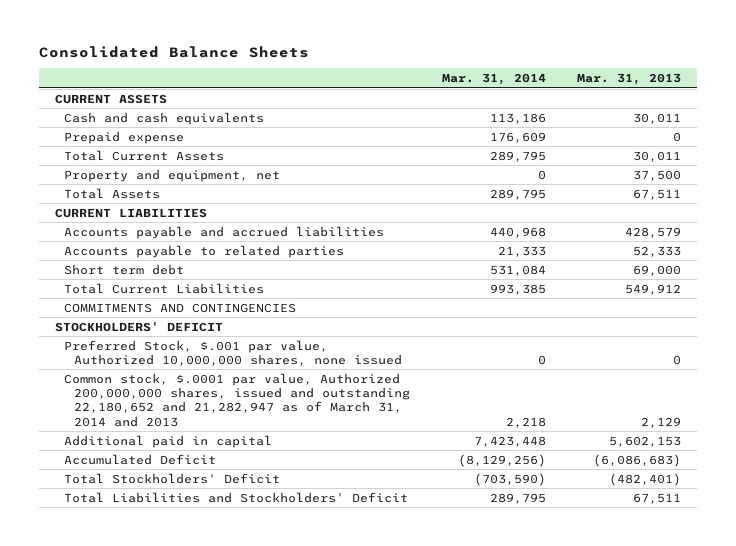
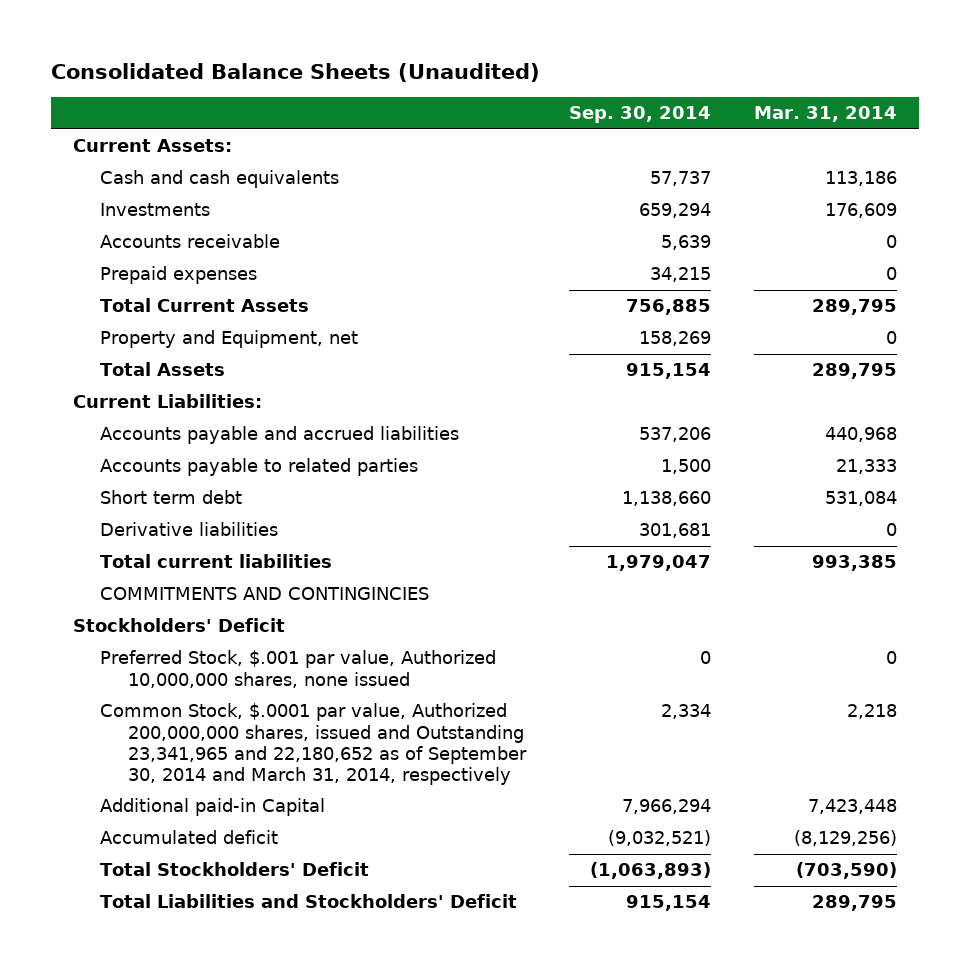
[38,45,309,58] Consolidated Balance Sheets -> [51,63,541,83] Consolidated Balance Sheets (Unaudited)
[576,73,681,86] Mar. 31, 2013 -> none
none -> [569,106,712,124] Sep. 30, 2014
[54,93,167,104] CURRENT ASSETS -> [72,139,232,153] Current Assets:
none -> [100,203,211,217] Investments
none -> [100,234,281,249] Accounts receivable
[64,130,185,144] Prepaid expense -> [100,266,258,285] Prepaid expenses
[489,131,546,143] 176,609 -> [886,267,898,281] 0
[64,168,281,182] Property and equipment, net -> [100,330,359,349] Property and Equipment, net
[54,207,207,218] CURRENT LIABILITIES -> [72,394,262,409] Current Liabilities:
none -> [100,522,279,537] Derivative liabilities
[64,282,265,294] Total Current Liabilities -> [100,554,333,569] Total current liabilities
[64,302,297,313] COMMITMENTS AND CONTINGENCIES -> [100,587,430,601] COMMITMENTS AND CONTINGINCIES
[54,321,223,332] STOCKHOLDERS' DEFICIT -> [72,618,285,633] Stockholders' Deficit
[64,372,411,427] Common stock, $.0001 par value, Authorized 200,000,000 shares, issued and outstanding 22,180,652 and 21,282,947 as of March 31, 2014 and 2013 -> [100,703,528,786] Common Stock, $.0001 par value, Authorized 200,000,000 shares, issued and Outstanding 23,341,965 and 22,180,652 as of September 30, 2014 and March 31, 2014, respectively
[64,434,273,448] Additional paid in capital -> [100,798,326,817] Additional paid-in Capital
[64,453,217,465] Accumulated Deficit -> [100,830,279,845] Accumulated deficit

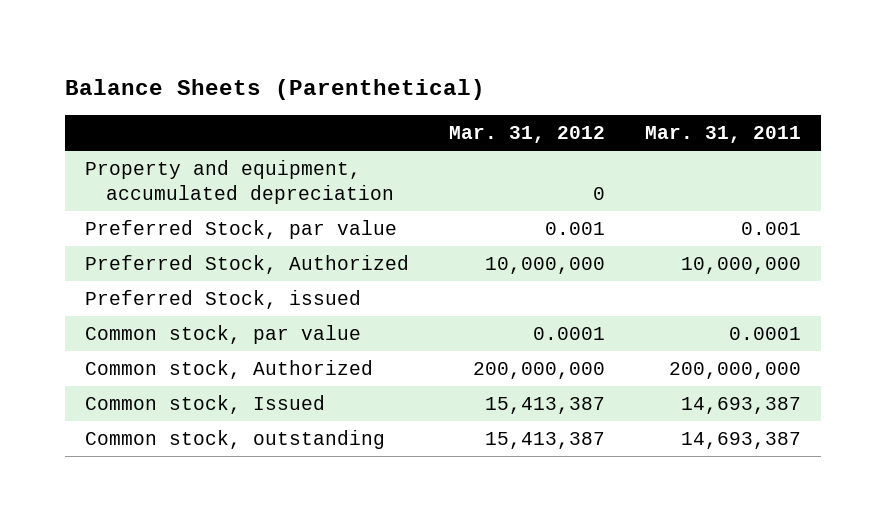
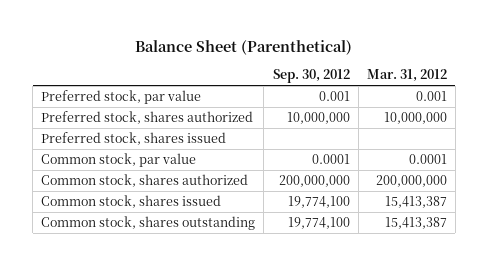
[64,79,485,101] Balance Sheets (Parenthetical) -> [135,39,353,55] Balance Sheet (Parenthetical)
[645,126,802,144] Mar. 31, 2011 -> none
none -> [272,69,350,84] Sep. 30, 2012
[84,160,395,205] Property and equipment, accumulated depreciation -> none
[84,220,397,240] Preferred Stock, par value -> [41,90,202,105] Preferred stock, par value
[84,255,409,275] Preferred Stock, Authorized -> [41,111,254,125] Preferred stock, shares authorized
[84,290,361,310] Preferred Stock, issued -> [41,132,227,146] Preferred stock, shares issued
[84,360,373,380] Common stock, Authorized -> [41,174,249,188] Common stock, shares authorized
[84,395,325,415] Common stock, Issued -> [41,195,222,209] Common stock, shares issued
[84,430,385,450] Common stock, outstanding -> [41,216,256,231] Common stock, shares outstanding

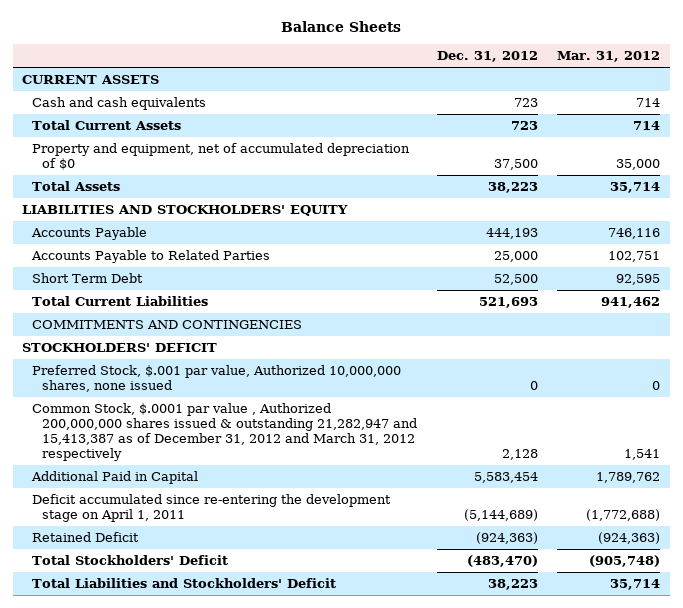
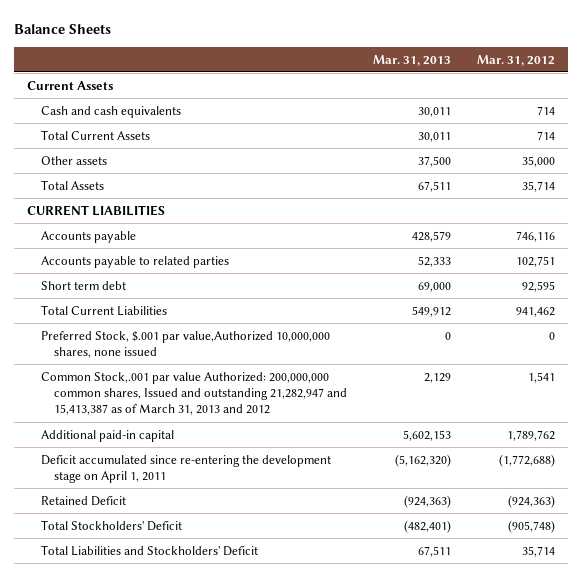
[436,51,538,63] Dec. 31, 2012 -> none
none -> [373,54,452,66] Mar. 31, 2013
[22,74,160,84] CURRENT ASSETS -> [27,80,114,90] Current Assets
[32,142,411,170] Property and equipment, net of accumulated depreciation of $0 -> none
none -> [40,155,107,165] Other assets
[22,204,349,216] LIABILITIES AND STOCKHOLDERS' EQUITY -> none
none -> [27,204,166,216] CURRENT LIABILITIES
[31,226,148,240] Accounts Payable -> [40,230,136,243] Accounts payable
[31,249,271,263] Accounts Payable to Related Parties -> [40,255,229,268] Accounts payable to related parties
[32,272,144,283] Short Term Debt -> [40,280,126,290] Short term debt
[32,319,303,329] COMMITMENTS AND CONTINGENCIES -> none
[22,342,218,352] STOCKHOLDERS' DEFICIT -> none
[32,364,402,392] Preferred Stock, $.001 par value, Authorized 10,000,000 shares, none issued -> [40,330,330,358] Preferred Stock, $.001 par value,Authorized 10,000,000 shares, none issued
[32,402,418,461] Common Stock, $.0001 par value , Authorized 200,000,000 shares issued & outstanding 21,282,947 and 15,413,387 as of December 31, 2012 and March 31, 2012 respectively -> [40,371,348,416] Common Stock,.001 par value Authorized: 200,000,000 common shares, Issued and outstanding 21,282,947 and 15,413,387 as of March 31, 2013 and 2012
[31,470,199,484] Additional Paid in Capital -> [40,429,174,442] Additional paid-in capital

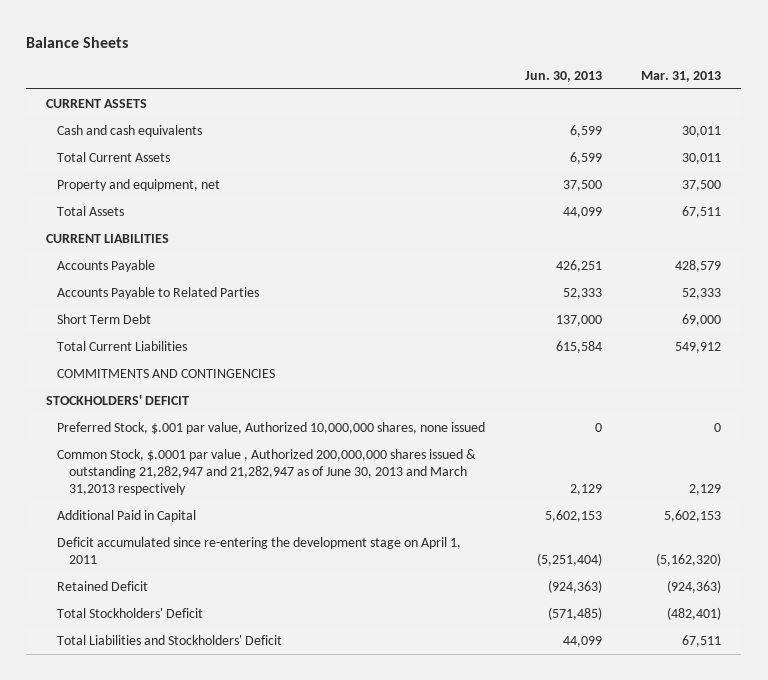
[477,54,556,66] Mar. 31, 2012 -> none
none -> [524,70,602,82] Jun. 30, 2013
[27,80,114,90] Current Assets -> [46,99,148,109] CURRENT ASSETS
[40,155,107,165] Other assets -> [57,179,221,192] Property and equipment, net
[40,230,136,243] Accounts payable -> [57,260,156,273] Accounts Payable
[40,255,229,268] Accounts payable to related parties -> [57,287,260,300] Accounts Payable to Related Parties
[40,280,126,290] Short term debt -> [57,314,152,325] Short Term Debt
none -> [57,369,276,379] COMMITMENTS AND CONTINGENCIES
none -> [46,395,190,406] STOCKHOLDERS' DEFICIT
[40,330,330,358] Preferred Stock, $.001 par value,Authorized 10,000,000 shares, none issued -> [57,422,486,435] Preferred Stock, $.001 par value, Authorized 10,000,000 shares, none issued
[40,371,348,416] Common Stock,.001 par value Authorized: 200,000,000 common shares, Issued and outstanding 21,282,947 and 15,413,387 as of March 31, 2013 and 2012 -> [57,449,477,496] Common Stock, $.0001 par value , Authorized 200,000,000 shares issued & outstanding 21,282,947 and 21,282,947 as of June 30, 2013 and March 31,2013 respectively
[40,429,174,442] Additional paid-in capital -> [57,510,197,523] Additional Paid in Capital

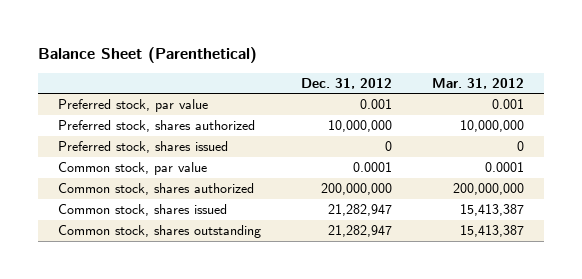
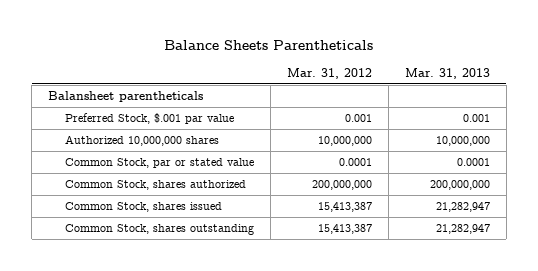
[38,47,258,64] Balance Sheet (Parenthetical) -> [163,39,373,50] Balance Sheets Parentheticals
[301,77,393,89] Dec. 31, 2012 -> none
none -> [404,67,490,79] Mar. 31, 2013
[58,141,229,154] Preferred stock, shares issued -> none
none -> [48,91,204,103] Balansheet parentheticals
[58,99,209,113] Preferred stock, par value -> [65,113,235,125] Preferred Stock, $.001 par value
[58,120,256,133] Preferred stock, shares authorized -> [65,135,220,147] Authorized 10,000,000 shares
[58,162,208,176] Common stock, par value -> [65,158,255,169] Common Stock, par or stated value
[58,183,255,196] Common stock, shares authorized -> [65,180,247,191] Common Stock, shares authorized
[58,204,228,217] Common stock, shares issued -> [65,202,223,213] Common Stock, shares issued
[58,225,262,239] Common stock, shares outstanding -> [65,224,255,236] Common Stock, shares outstanding

